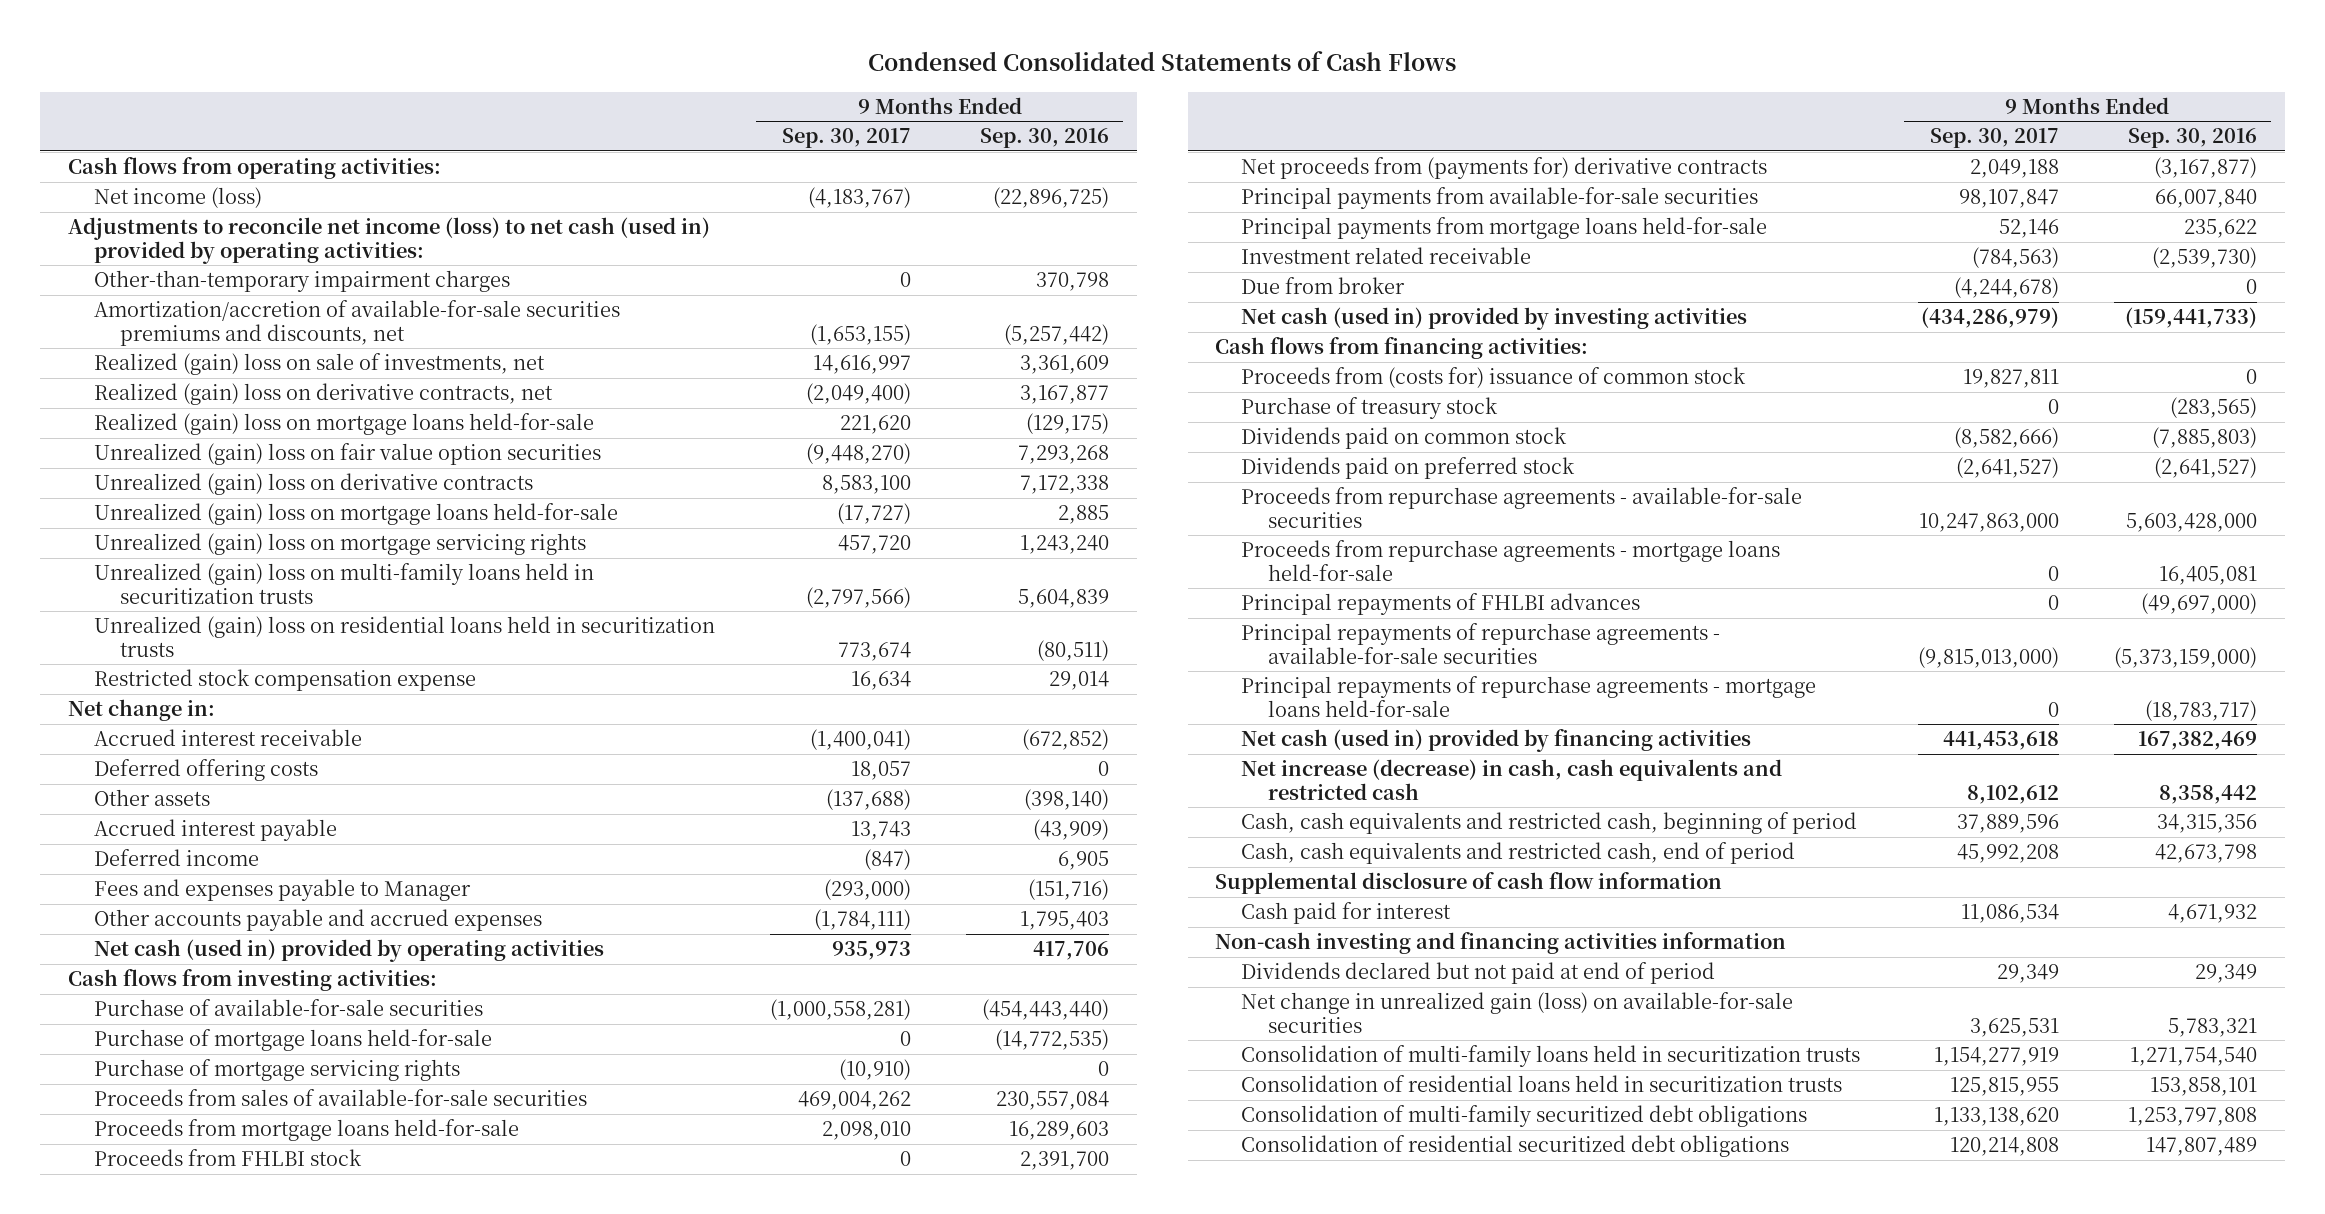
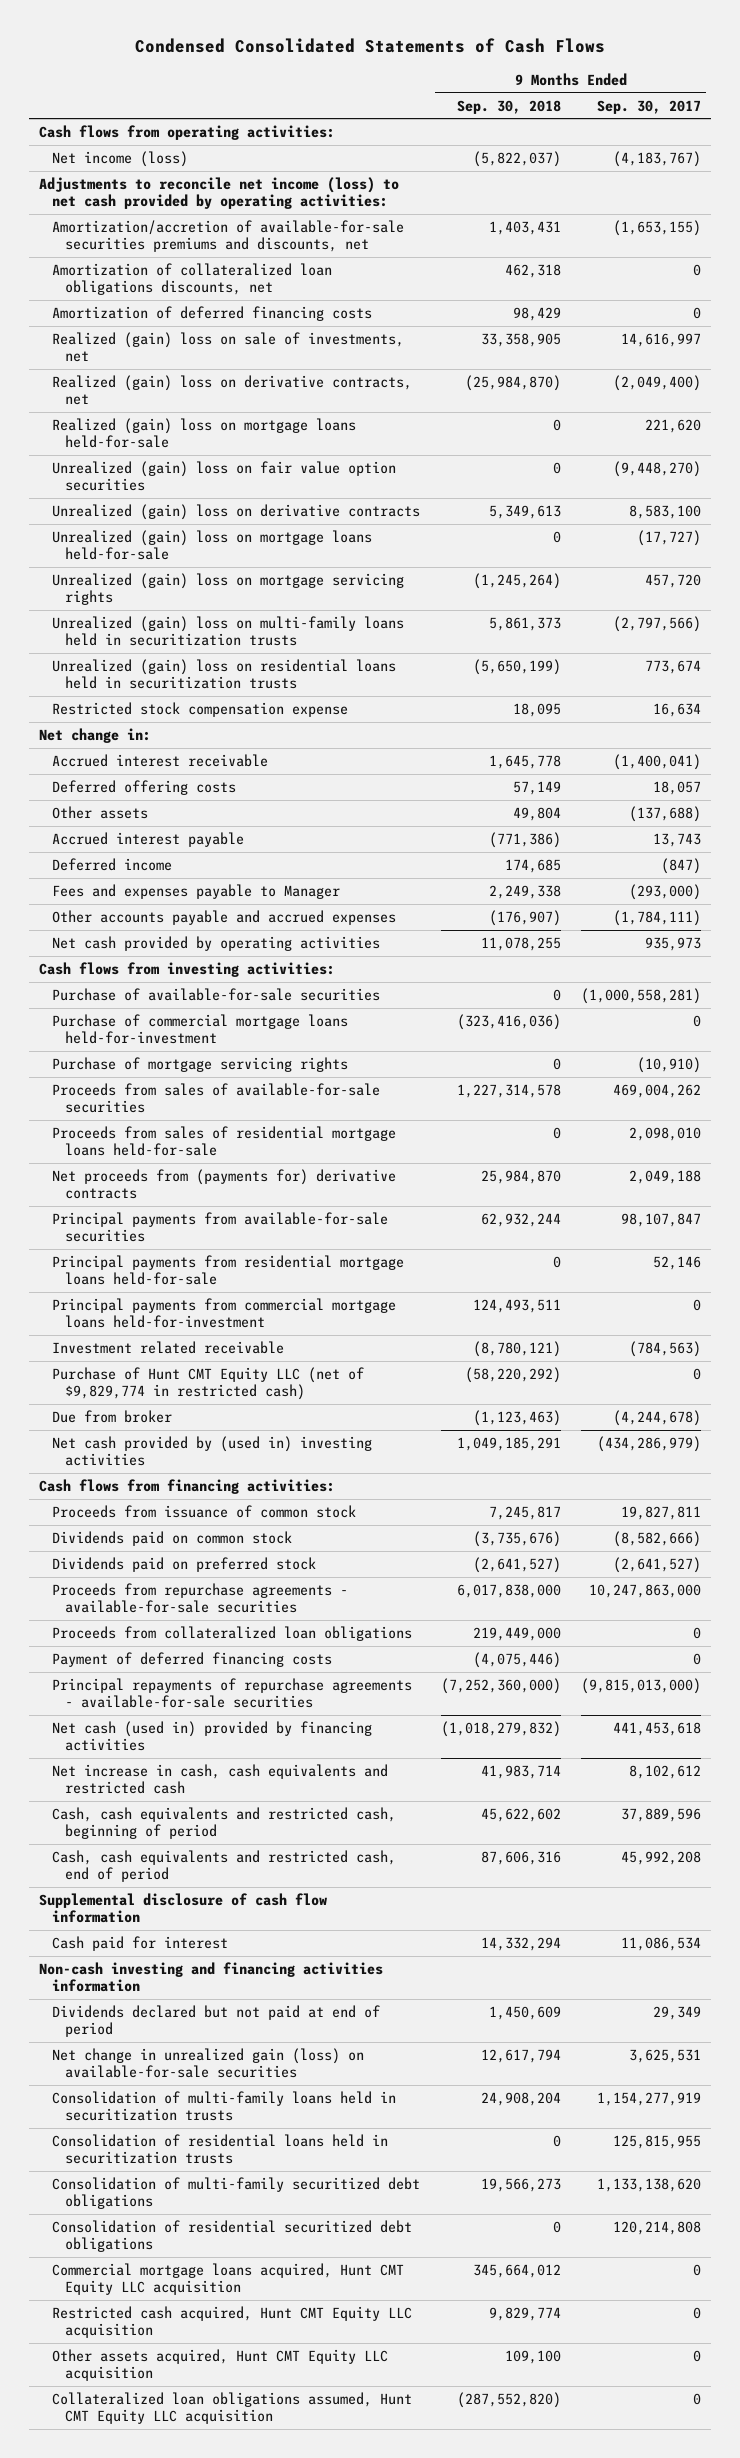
[980,128,1110,149] Sep. 30, 2016 -> none
none -> [456,99,561,114] Sep. 30, 2018
[93,270,510,293] Other-than-temporary impairment charges -> none
[67,217,710,264] Adjustments to reconcile net income (loss) to net cash (used in) provided by operating activities: -> [39,177,400,210] Adjustments to reconcile net income (loss) to net cash provided by operating activities:
none -> [52,263,333,296] Amortization of collateralized loan obligations discounts, net
none -> [52,306,373,322] Amortization of deferred financing costs
[93,939,604,963] Net cash (used in) provided by operating activities -> [52,936,381,952] Net cash provided by operating activities
[93,1029,492,1052] Purchase of mortgage loans held-for-sale -> [52,1014,349,1045] Purchase of commercial mortgage loans held-for-investment
[93,1149,362,1167] Proceeds from FHLBI stock -> none
[93,1119,519,1142] Proceeds from mortgage loans held-for-sale -> [52,1126,397,1157] Proceeds from sales of residential mortgage loans held-for-sale
[1241,217,1768,240] Principal payments from mortgage loans held-for-sale -> [52,1255,405,1286] Principal payments from residential mortgage loans held-for-sale
none -> [52,1298,397,1329] Principal payments from commercial mortgage loans held-for-investment
none -> [52,1367,365,1401] Purchase of Hunt CMT Equity LLC (net of $9,829,774 in restricted cash)
[1241,307,1748,331] Net cash (used in) provided by investing activities -> [52,1436,373,1467] Net cash provided by (used in) investing activities
[1241,397,1499,420] Purchase of treasury stock -> none
[1241,367,1747,389] Proceeds from (costs for) issuance of common stock -> [52,1505,357,1519] Proceeds from issuance of common stock
[1241,540,1781,581] Proceeds from repurchase agreements - mortgage loans held-for-sale -> none
[1241,593,1641,616] Principal repayments of FHLBI advances -> none
none -> [52,1626,413,1642] Proceeds from collateralized loan obligations
none -> [52,1652,333,1668] Payment of deferred financing costs
[1241,676,1817,717] Principal repayments of repurchase agreements - mortgage loans held-for-sale -> none
[1241,759,1783,800] Net increase (decrease) in cash, cash equivalents and restricted cash -> [52,1764,389,1795] Net increase in cash, cash equivalents and restricted cash
none -> [52,2263,405,2296] Commercial mortgage loans acquired, Hunt CMT Equity LLC acquisition
none -> [52,2306,413,2339] Restricted cash acquired, Hunt CMT Equity LLC acquisition
none -> [52,2349,389,2382] Other assets acquired, Hunt CMT Equity LLC acquisition
none -> [52,2392,413,2425] Collateralized loan obligations assumed, Hunt CMT Equity LLC acquisition

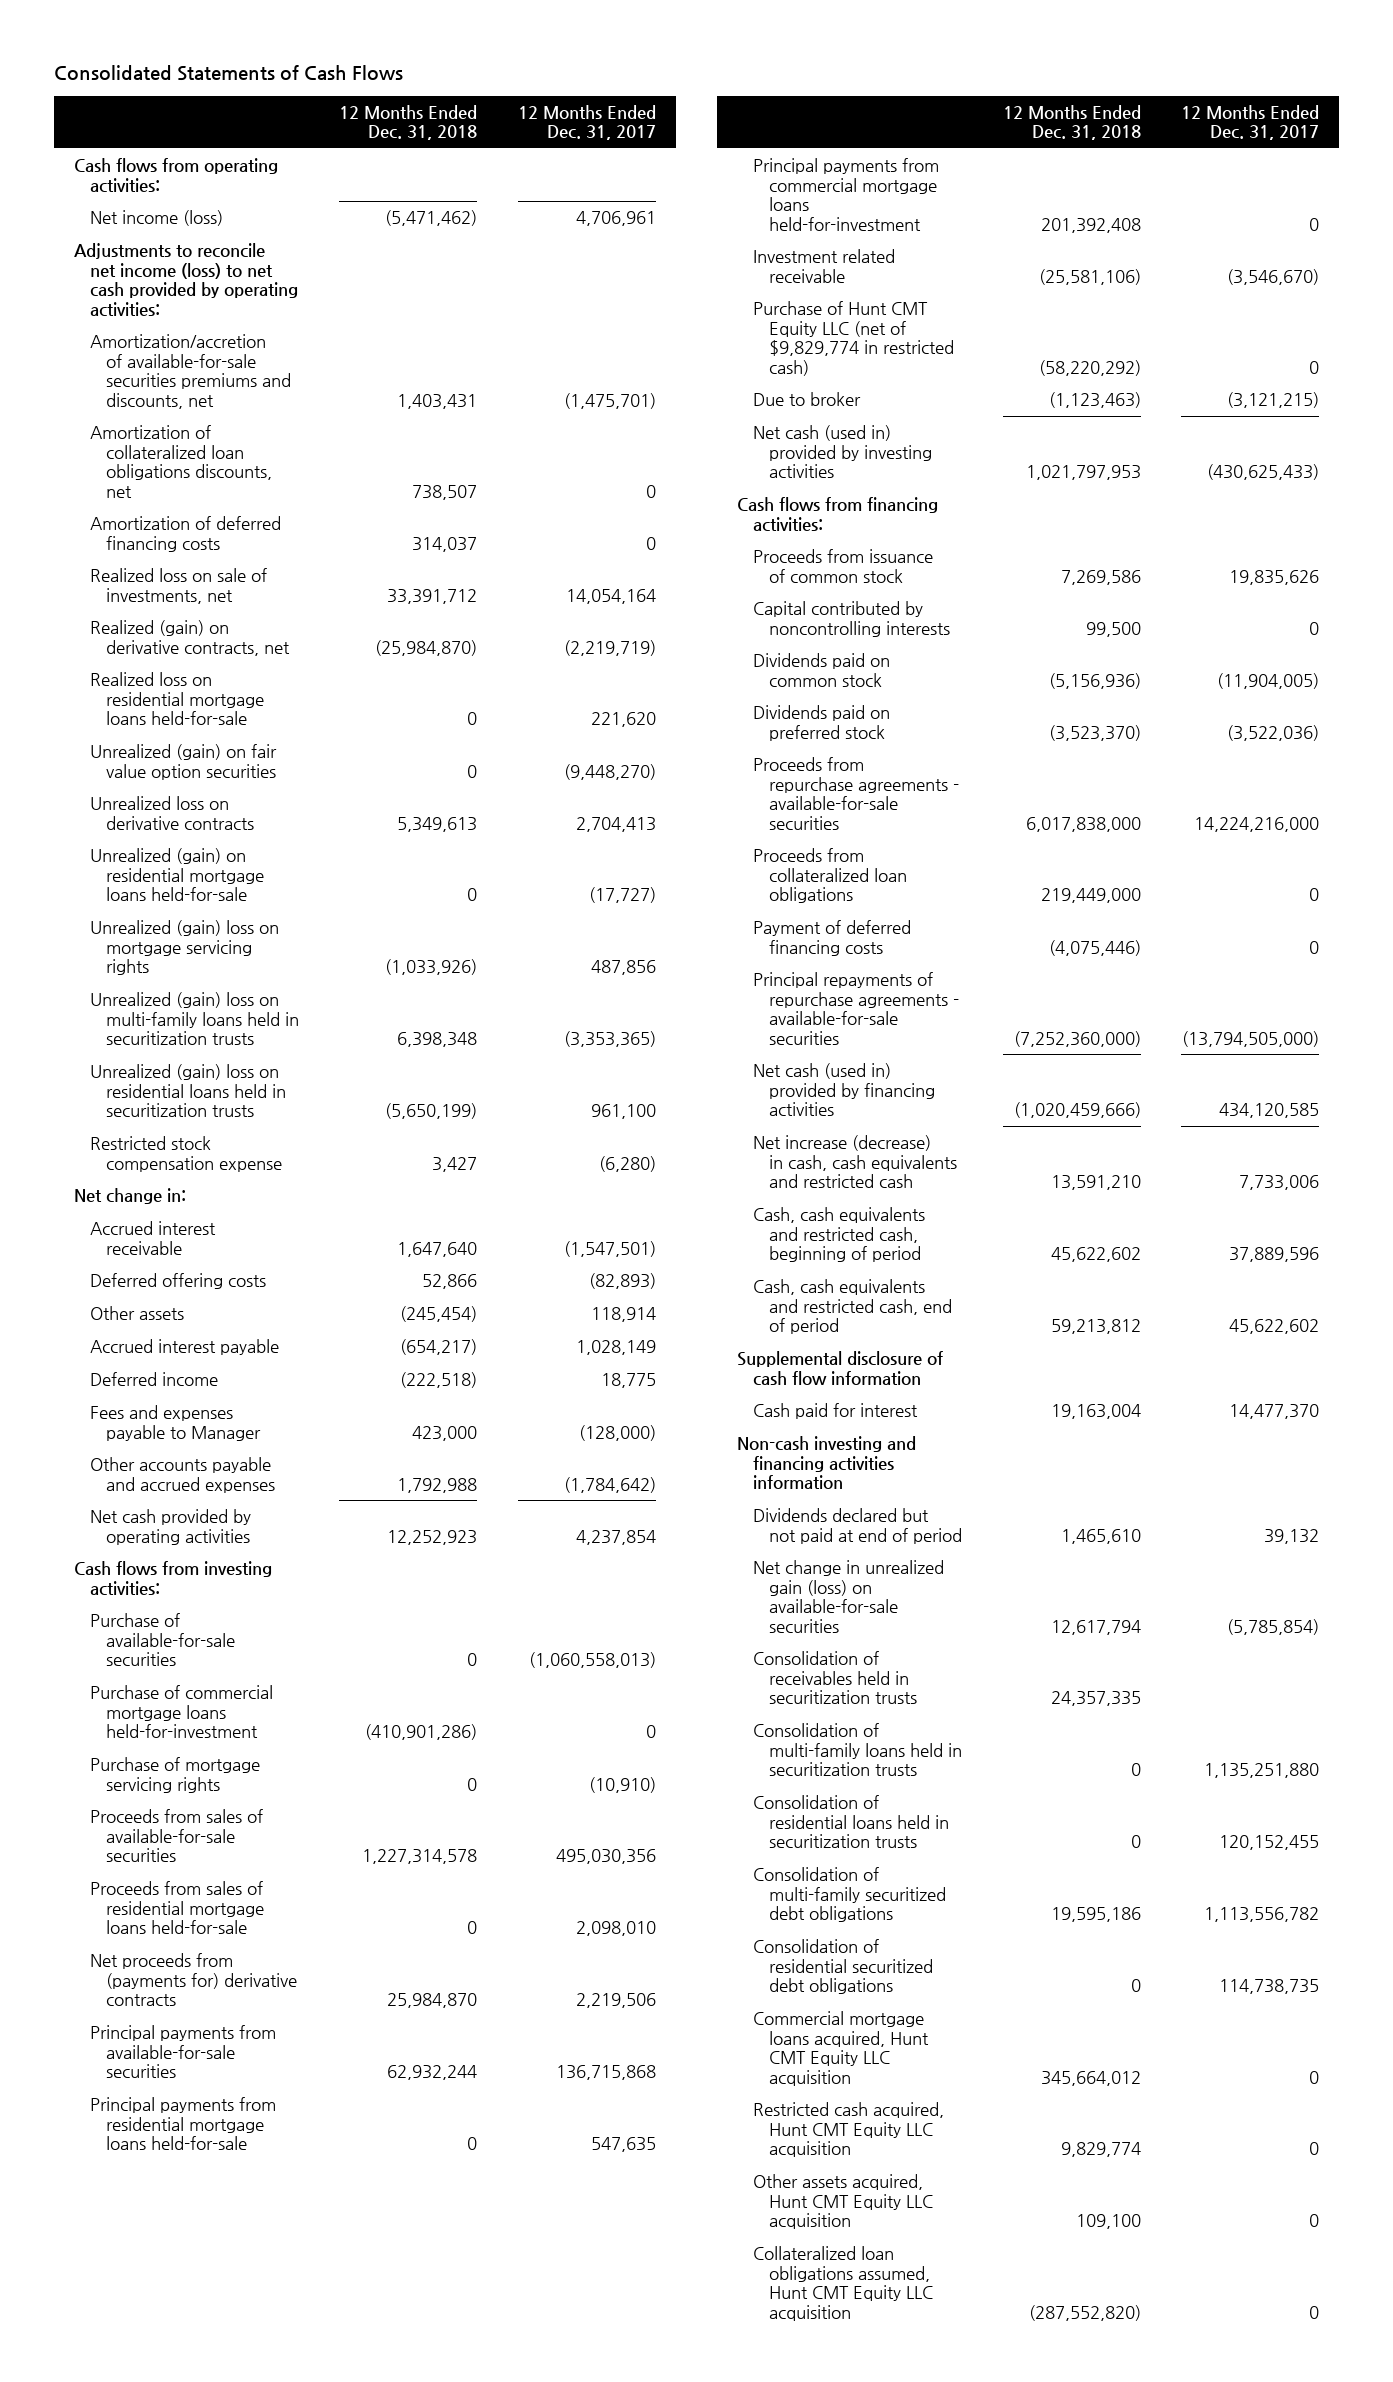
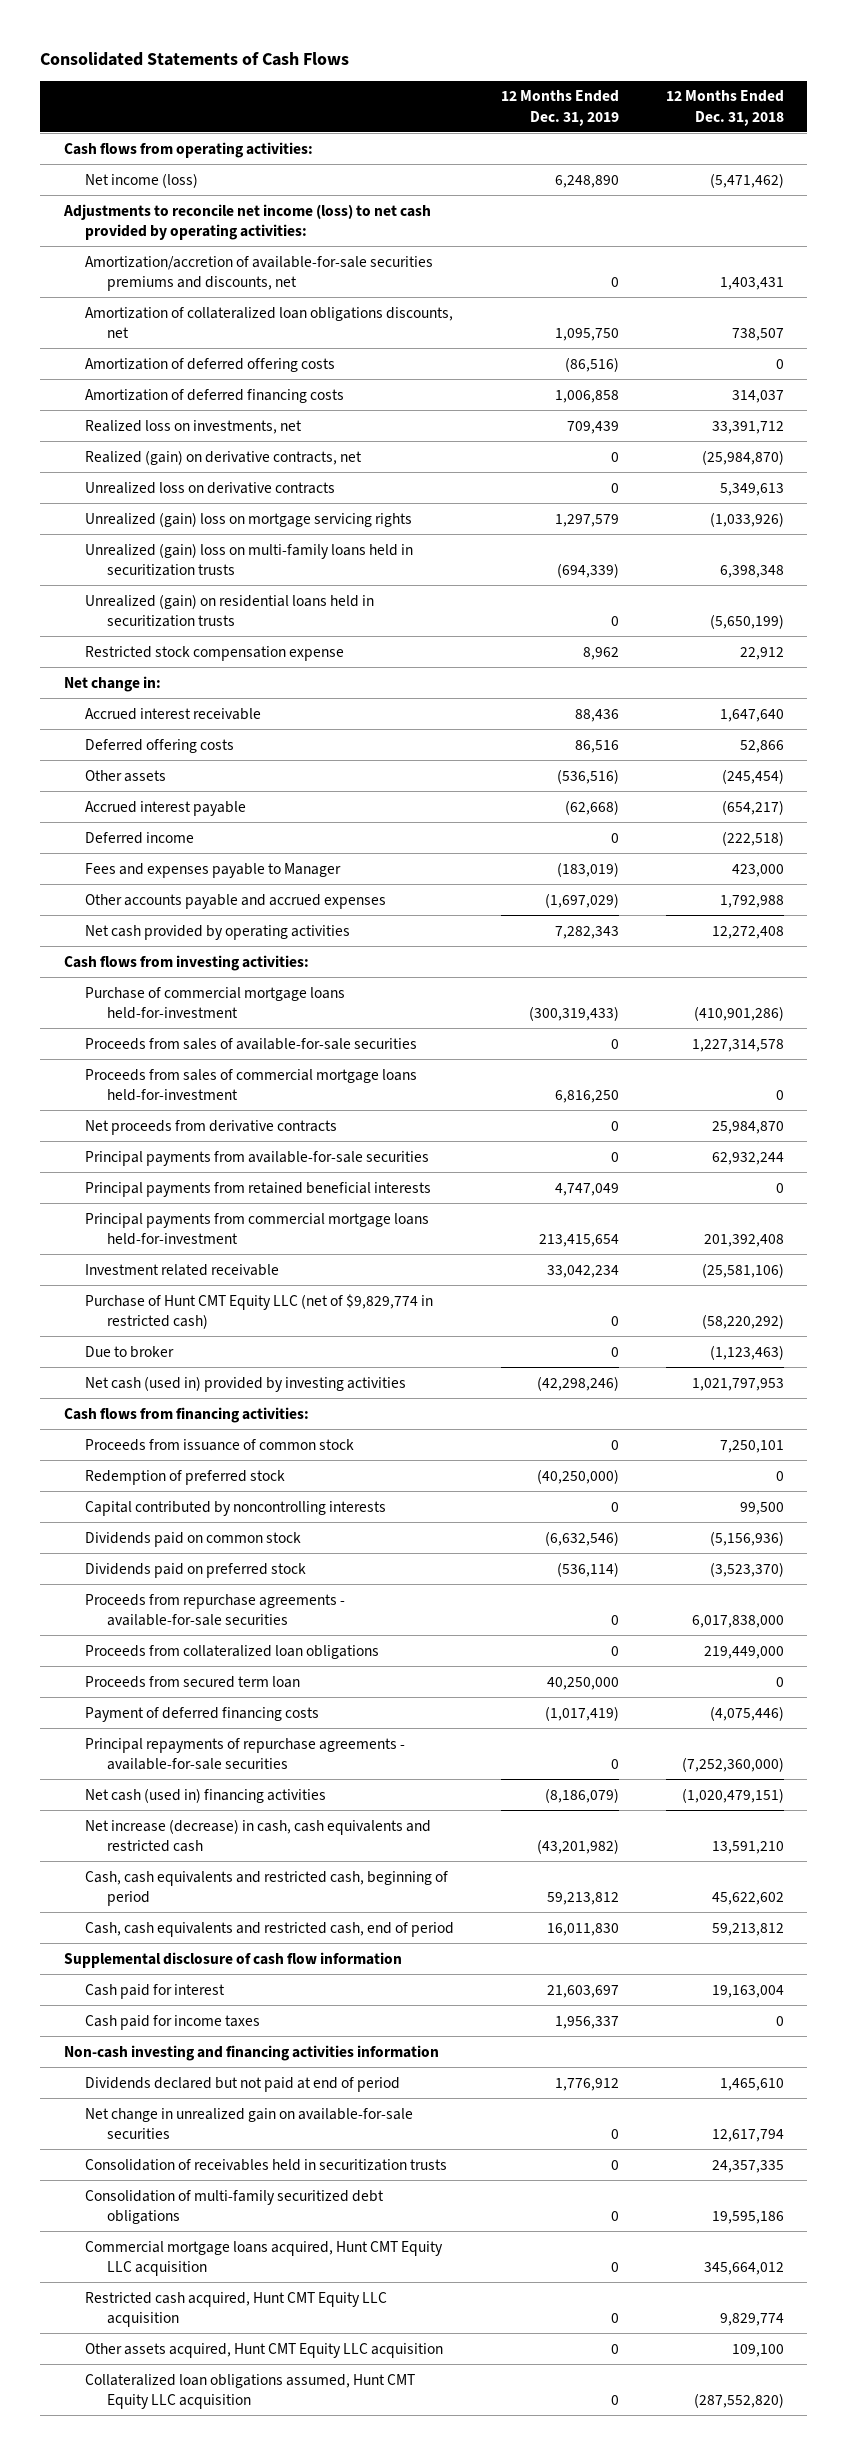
[517,104,656,141] 12 Months Ended Dec. 31, 2017 -> none
none -> [500,90,619,126] 12 Months Ended Dec. 31, 2019
none -> [85,357,336,372] Amortization of deferred offering costs
[89,568,267,604] Realized loss on sale of investments, net -> [85,419,303,434] Realized loss on investments, net
[89,672,264,726] Realized loss on residential mortgage loans held-for-sale -> none
[89,744,277,780] Unrealized (gain) on fair value option securities -> none
[89,848,264,902] Unrealized (gain) on residential mortgage loans held-for-sale -> none
[89,1064,286,1118] Unrealized (gain) loss on residential loans held in securitization trusts -> [85,593,375,628] Unrealized (gain) on residential loans held in securitization trusts
[432,1156,478,1172] 3,427 -> [739,646,784,660] 22,912
[387,1529,478,1545] 12,252,923 -> [711,925,784,939] 12,272,408
[89,1613,235,1667] Purchase of available-for-sale securities -> none
[89,1757,260,1793] Purchase of mortgage servicing rights -> none
[89,1881,264,1935] Proceeds from sales of residential mortgage loans held-for-sale -> [85,1068,418,1102] Proceeds from sales of commercial mortgage loans held-for-investment
[89,1953,297,2007] Net proceeds from (payments for) derivative contracts -> [85,1119,338,1135] Net proceeds from derivative contracts
[89,2097,276,2151] Principal payments from residential mortgage loans held-for-sale -> [85,1181,432,1197] Principal payments from retained beneficial interests
[1060,569,1141,585] 7,269,586 -> [719,1439,784,1453] 7,250,101
none -> [85,1469,286,1485] Redemption of preferred stock
none -> [85,1675,301,1688] Proceeds from secured term loan
[753,1063,936,1117] Net cash (used in) provided by financing activities -> [85,1787,327,1803] Net cash (used in) financing activities
[1013,1102,1141,1119] (1,020,459,666) -> [681,1787,784,1803] (1,020,479,151)
none -> [85,2014,261,2030] Cash paid for income taxes
[753,1560,945,1633] Net change in unrealized gain (loss) on available-for-sale securities -> [85,2107,414,2140] Net change in unrealized gain on available-for-sale securities
[753,1723,963,1777] Consolidation of multi-family loans held in securitization trusts -> none
[753,1795,950,1849] Consolidation of residential loans held in securitization trusts -> none
[753,1939,934,1995] Consolidation of residential securitized debt obligations -> none

